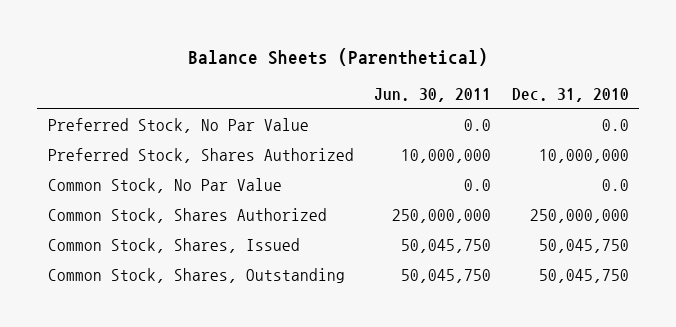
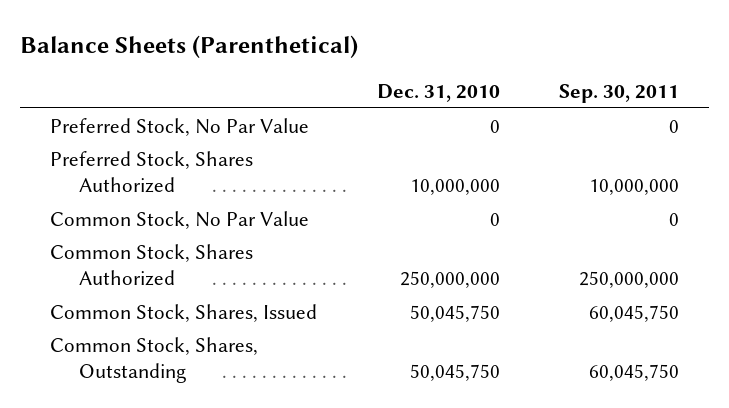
[374,88,492,103] Jun. 30, 2011 -> none
none -> [559,83,680,103] Sep. 30, 2011
[601,119,629,132] 0.0 -> [489,119,500,133] 0
[601,179,629,192] 0.0 -> [489,212,500,226] 0

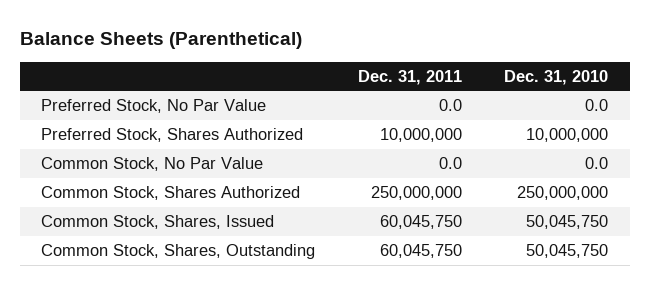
[559,83,680,103] Sep. 30, 2011 -> none
none -> [357,69,462,85] Dec. 31, 2011
[489,119,500,133] 0 -> [585,98,609,111] 0.0
[489,212,500,226] 0 -> [585,156,609,169] 0.0

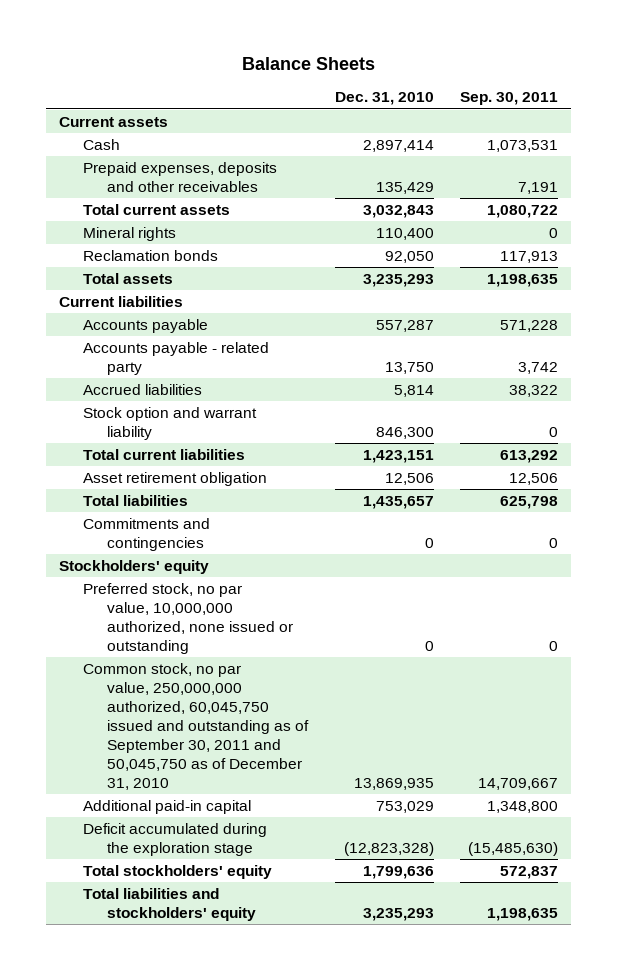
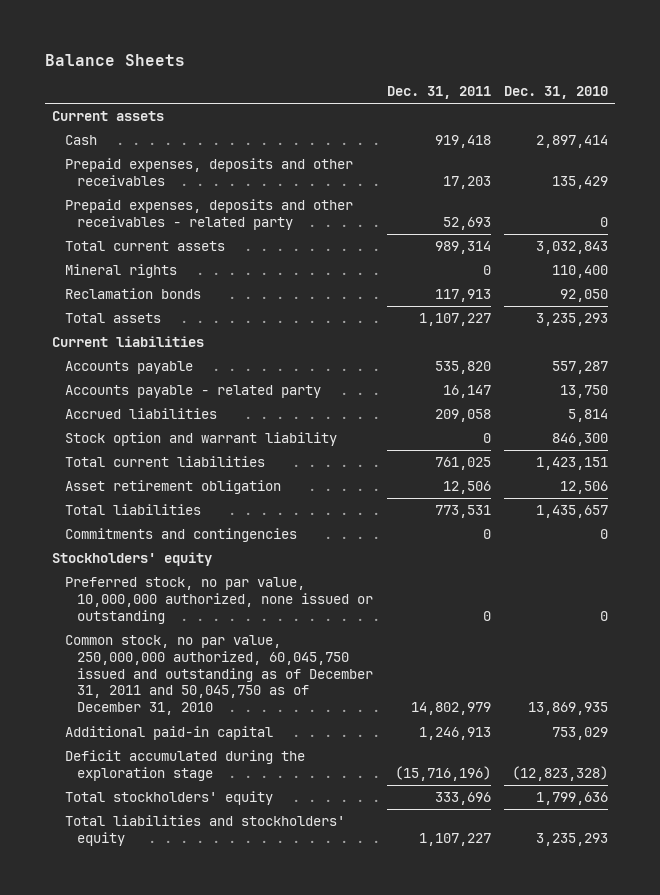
[460,92,559,106] Sep. 30, 2011 -> none
none -> [386,86,491,100] Dec. 31, 2011
none -> [64,199,353,230] Prepaid expenses, deposits and other receivables - related party
[83,662,310,791] Common stock, no par value, 250,000,000 authorized, 60,045,750 issued and outstanding as of September 30, 2011 and 50,045,750 as of December 31, 2010 -> [64,635,374,716] Common stock, no par value, 250,000,000 authorized, 60,045,750 issued and outstanding as of December 31, 2011 and 50,045,750 as of December 31, 2010

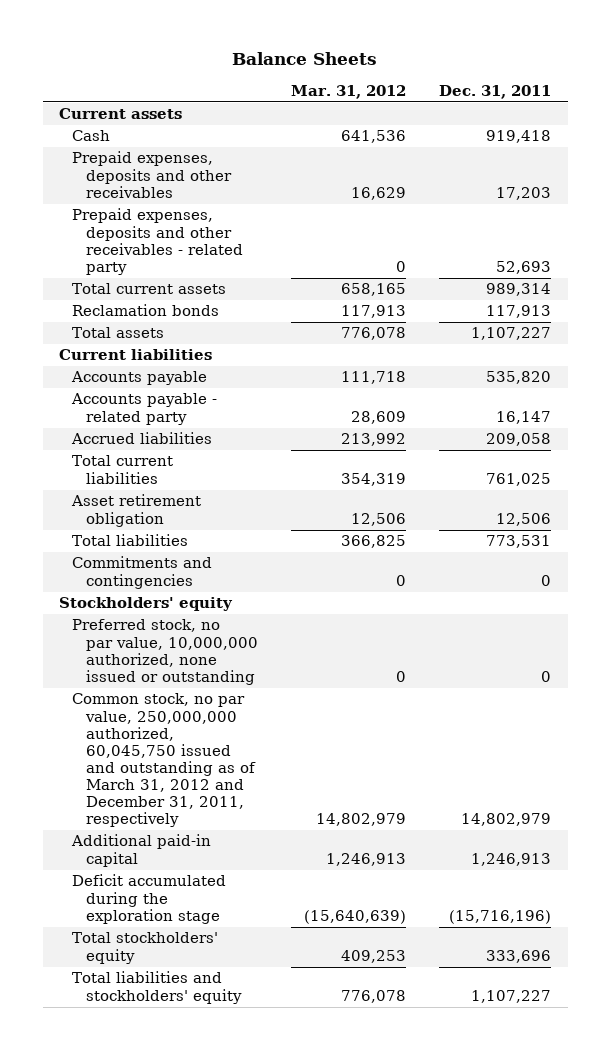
[504,86,609,100] Dec. 31, 2010 -> none
none -> [290,84,406,99] Mar. 31, 2012
[64,264,177,279] Mineral rights -> none
[64,432,337,447] Stock option and warrant liability -> none
[64,635,374,716] Common stock, no par value, 250,000,000 authorized, 60,045,750 issued and outstanding as of December 31, 2011 and 50,045,750 as of December 31, 2010 -> [72,693,256,828] Common stock, no par value, 250,000,000 authorized, 60,045,750 issued and outstanding as of March 31, 2012 and December 31, 2011, respectively

